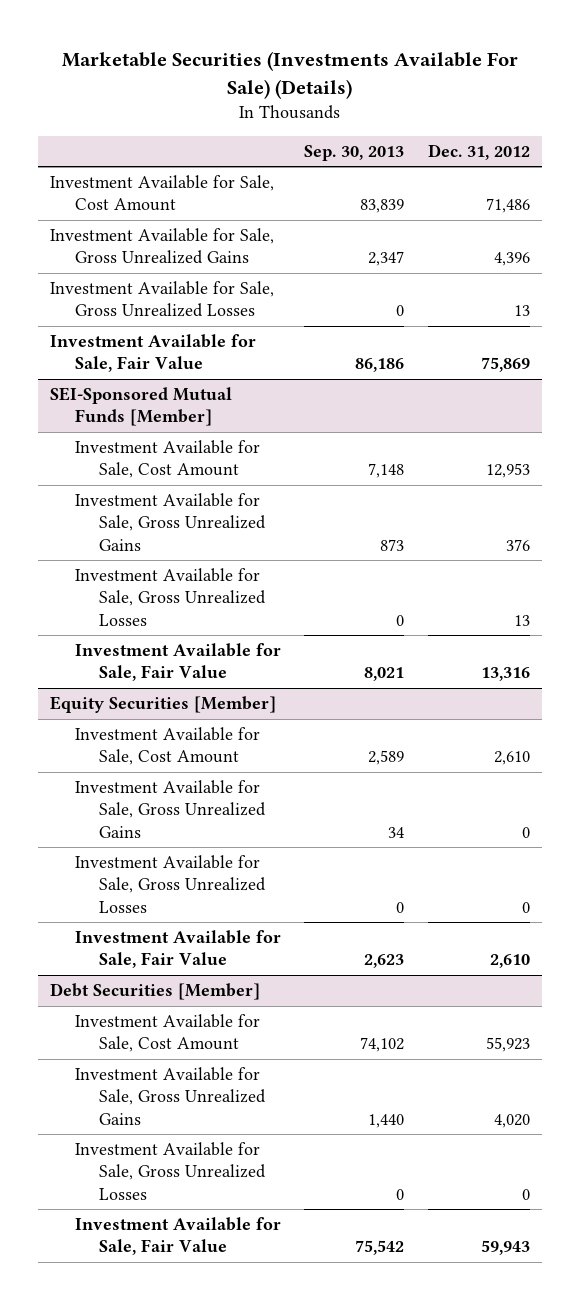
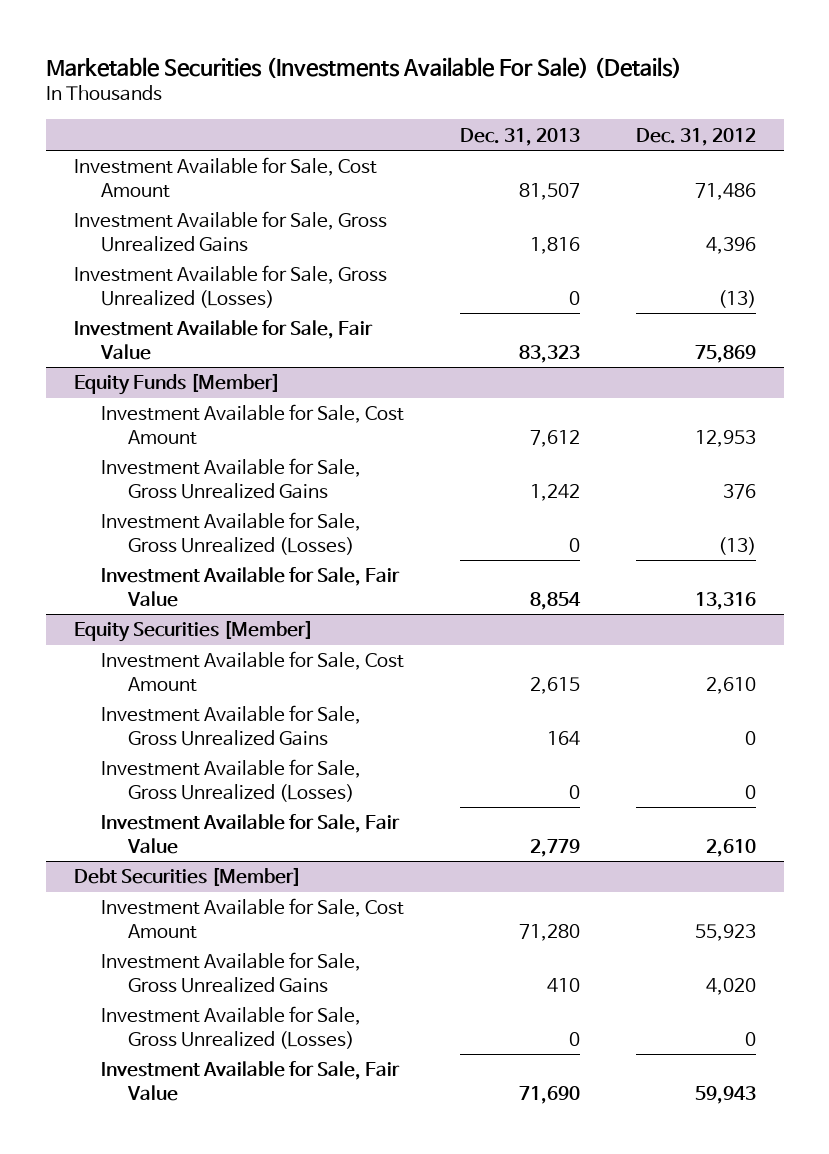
[304,144,405,161] Sep. 30, 2013 -> none
none -> [459,127,580,146] Dec. 31, 2013
[50,281,275,318] Investment Available for Sale, Gross Unrealized Losses -> [73,265,387,308] Investment Available for Sale, Gross Unrealized (Losses)
[514,305,531,317] 13 -> [717,289,756,308] (13)
[50,387,233,427] SEI-Sponsored Mutual Funds [Member] -> none
none -> [73,373,280,396] Equity Funds [Member]
[74,568,266,626] Investment Available for Sale, Gross Unrealized Losses -> [100,512,361,555] Investment Available for Sale, Gross Unrealized (Losses)
[514,614,531,626] 13 -> [717,536,756,555] (13)
[74,855,266,913] Investment Available for Sale, Gross Unrealized Losses -> [100,759,361,802] Investment Available for Sale, Gross Unrealized (Losses)
[74,1142,266,1200] Investment Available for Sale, Gross Unrealized Losses -> [100,1006,361,1049] Investment Available for Sale, Gross Unrealized (Losses)

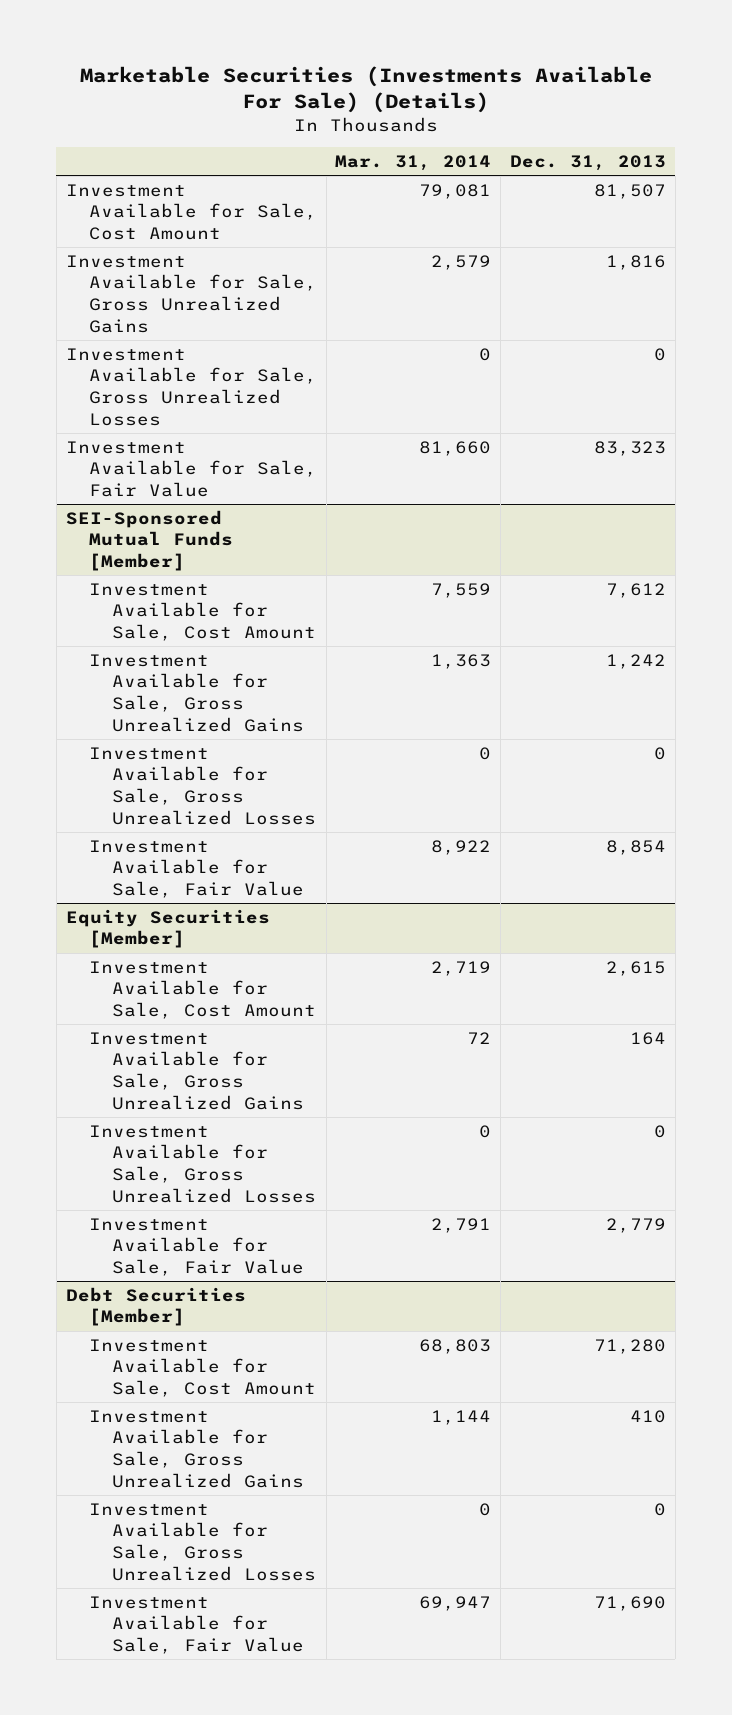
[635,127,756,146] Dec. 31, 2012 -> none
none -> [335,155,492,172] Mar. 31, 2014
[73,265,387,308] Investment Available for Sale, Gross Unrealized (Losses) -> [65,347,317,426] Investment Available for Sale, Gross Unrealized Losses
[73,373,280,396] Equity Funds [Member] -> none
none -> [65,509,233,572] SEI-Sponsored Mutual Funds [Member]
[100,512,361,555] Investment Available for Sale, Gross Unrealized (Losses) -> [88,746,317,825] Investment Available for Sale, Gross Unrealized Losses
[100,759,361,802] Investment Available for Sale, Gross Unrealized (Losses) -> [88,1124,317,1203] Investment Available for Sale, Gross Unrealized Losses
[100,1006,361,1049] Investment Available for Sale, Gross Unrealized (Losses) -> [88,1502,317,1581] Investment Available for Sale, Gross Unrealized Losses

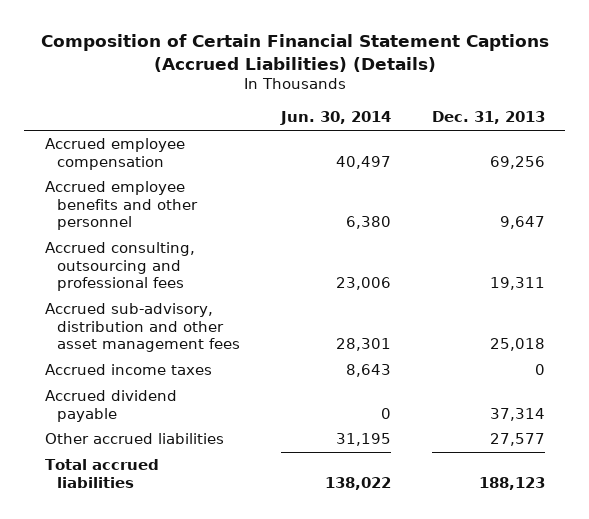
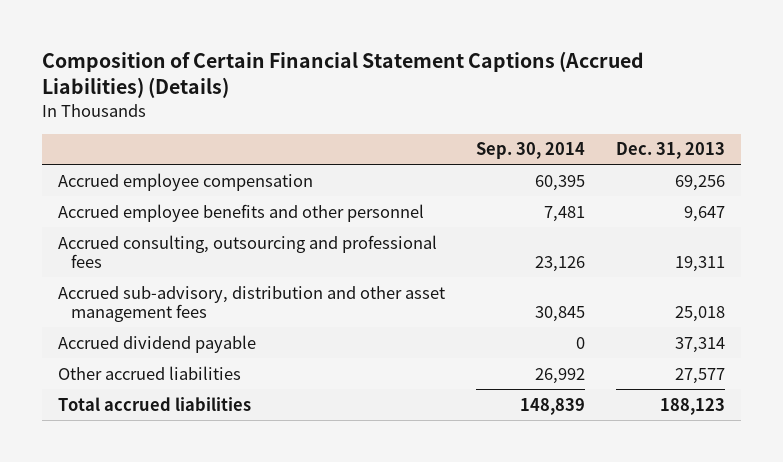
[279,111,391,126] Jun. 30, 2014 -> none
none -> [476,142,586,160] Sep. 30, 2014
[44,364,212,376] Accrued income taxes -> none

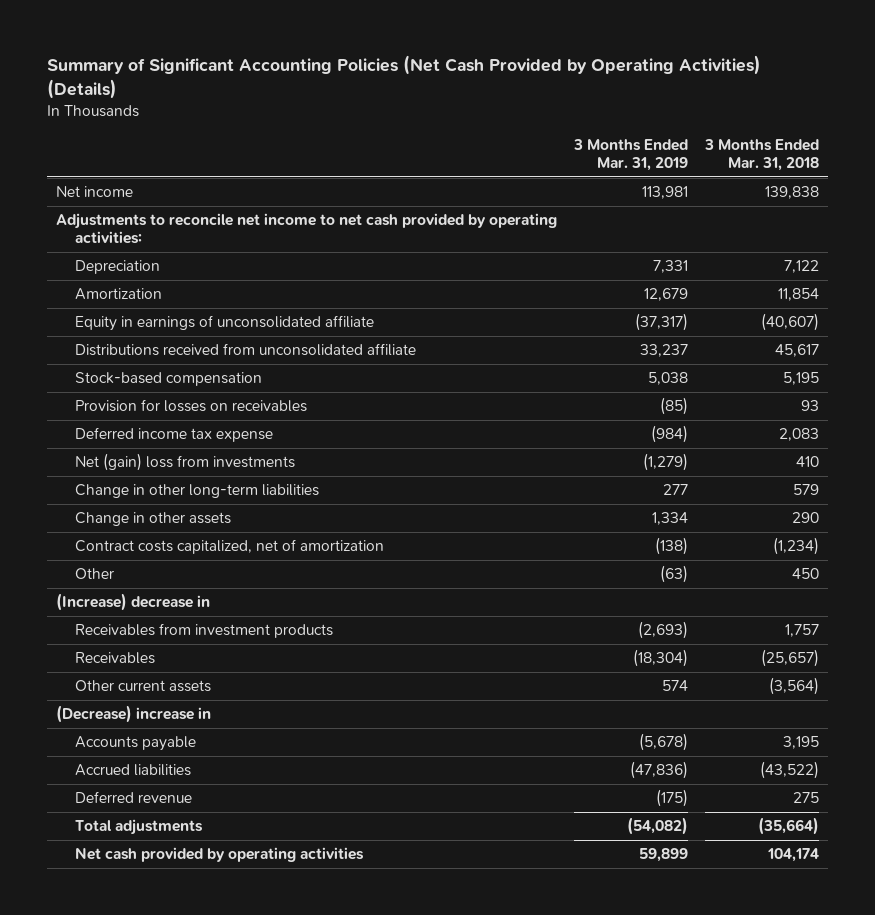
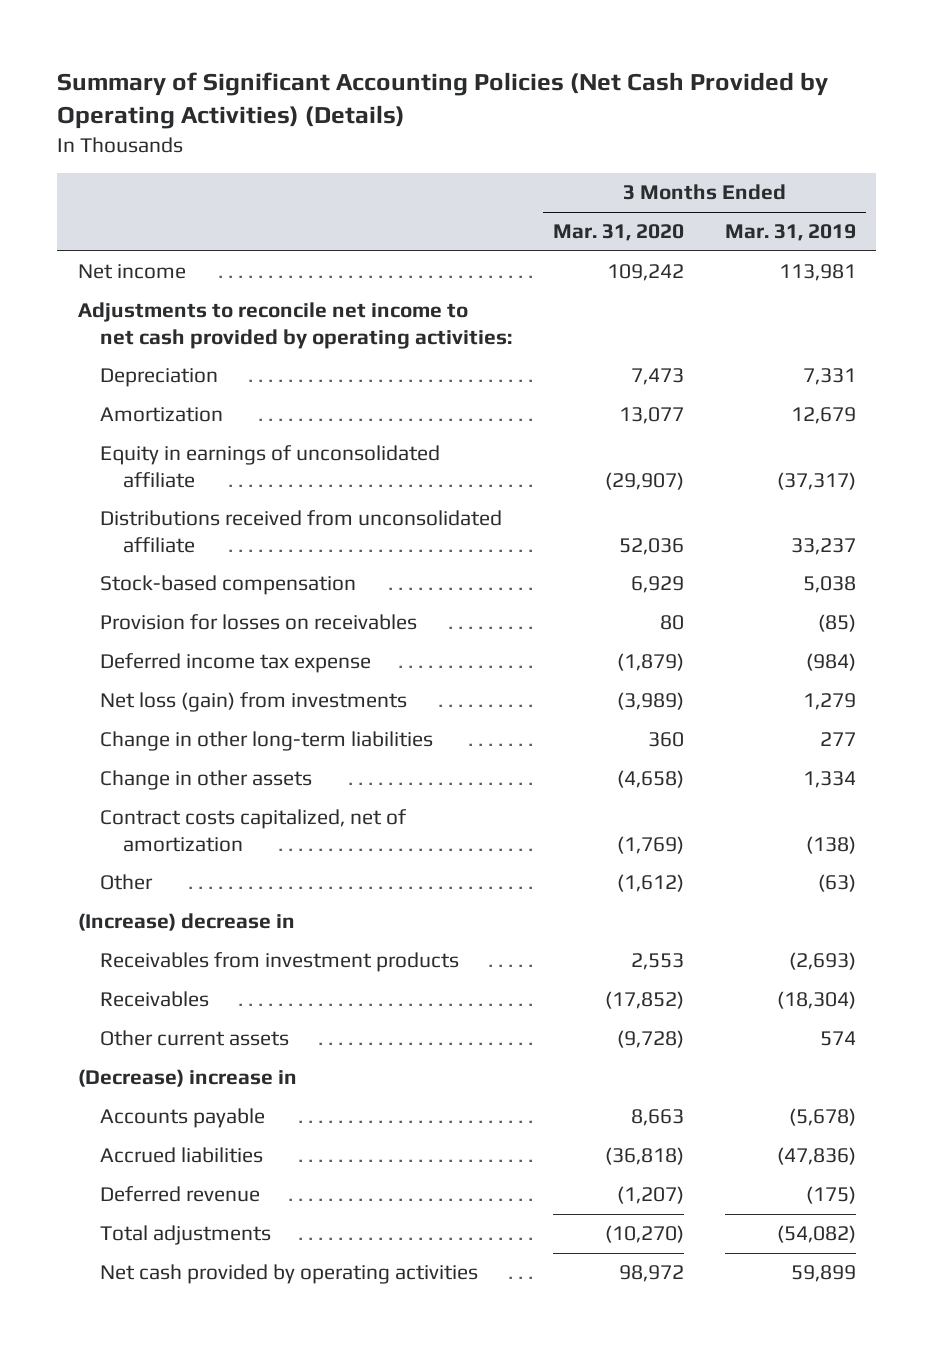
[704,138,820,172] 3 Months Ended Mar. 31, 2018 -> none
none -> [553,224,685,242] Mar. 31, 2020
[75,453,296,472] Net (gain) loss from investments -> [100,692,408,713] Net loss (gain) from investments
[642,453,688,472] (1,279) -> [802,693,856,711] 1,279

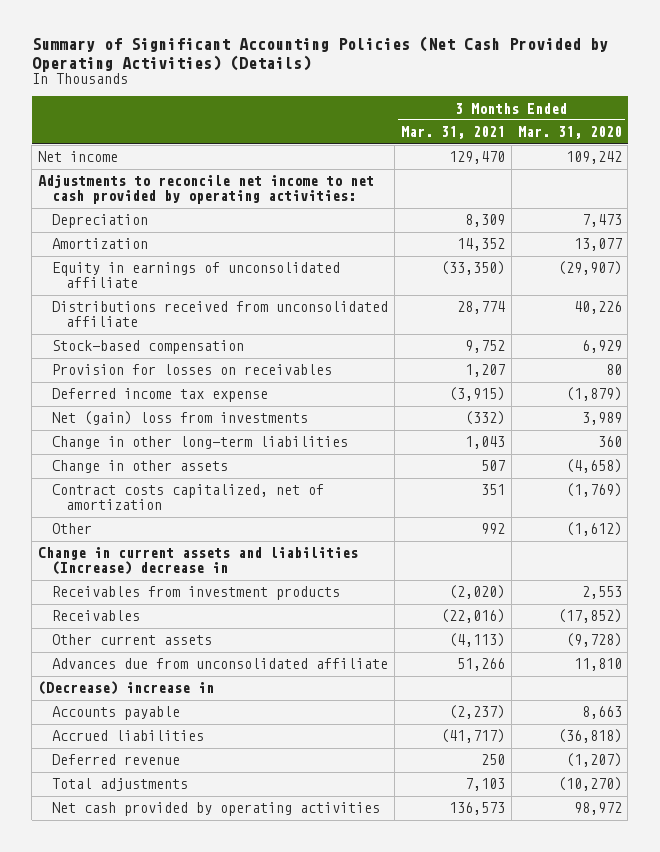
[724,224,856,242] Mar. 31, 2019 -> none
none -> [400,126,505,140] Mar. 31, 2021
[619,537,685,555] 52,036 -> [573,301,622,315] 40,226
[100,692,408,713] Net loss (gain) from investments -> [52,411,309,426] Net (gain) loss from investments
[617,692,685,711] (3,989) -> [581,412,622,426] 3,989
[77,913,295,932] (Increase) decrease in -> [38,547,359,576] Change in current assets and liabilities (Increase) decrease in
none -> [52,658,389,670] Advances due from unconsolidated affiliate

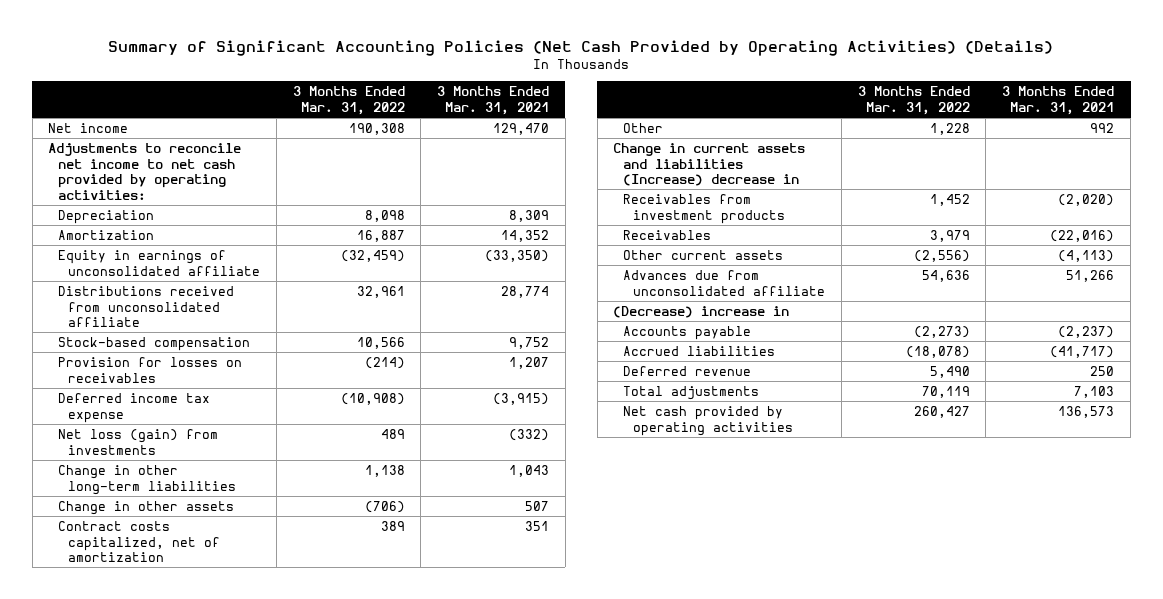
[517,126,622,140] Mar. 31, 2020 -> none
none -> [292,86,405,116] 3 Months Ended Mar. 31, 2022
[52,411,309,426] Net (gain) loss from investments -> [58,428,219,455] Net loss (gain) from investments

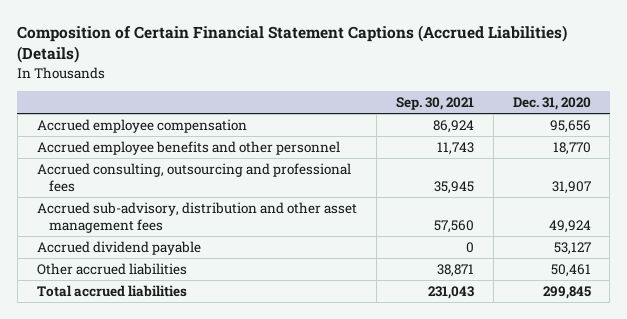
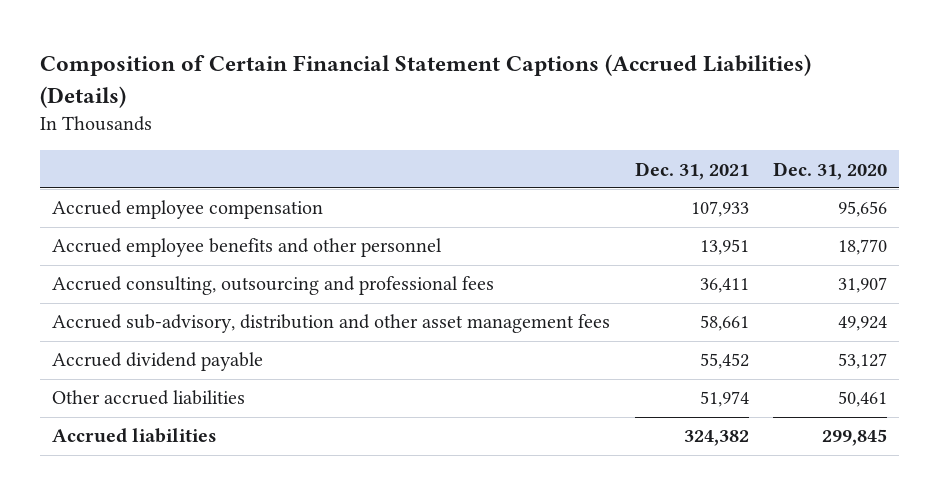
[395,97,474,111] Sep. 30, 2021 -> none
none -> [634,161,749,180] Dec. 31, 2021
[36,284,187,297] Total accrued liabilities -> [52,428,218,444] Accrued liabilities

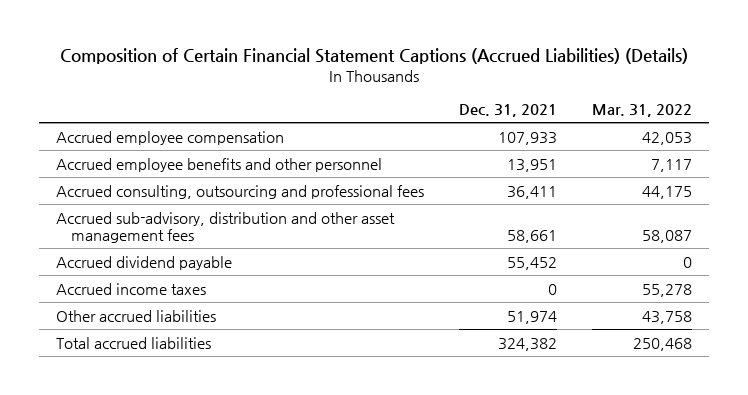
[773,161,888,180] Dec. 31, 2020 -> none
none -> [591,103,692,117] Mar. 31, 2022
none -> [56,282,207,295] Accrued income taxes
[52,428,218,444] Accrued liabilities -> [56,336,212,349] Total accrued liabilities

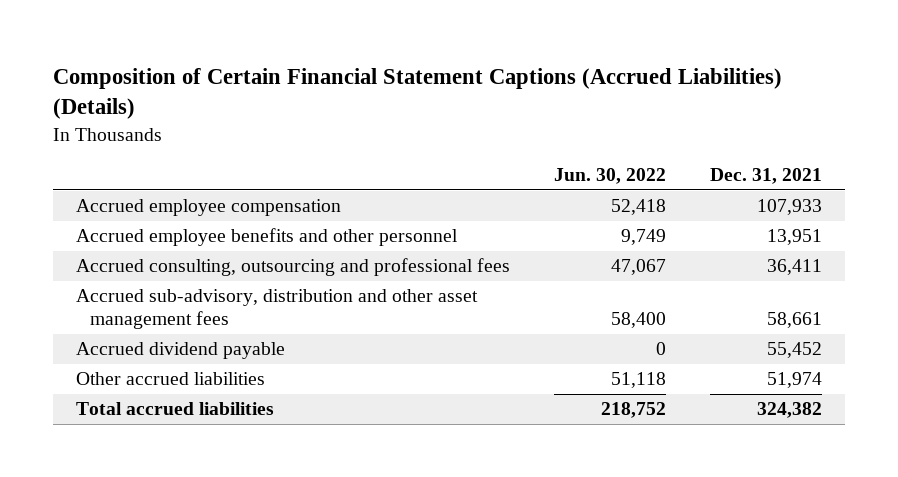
[591,103,692,117] Mar. 31, 2022 -> none
none -> [554,168,667,185] Jun. 30, 2022
[56,282,207,295] Accrued income taxes -> none

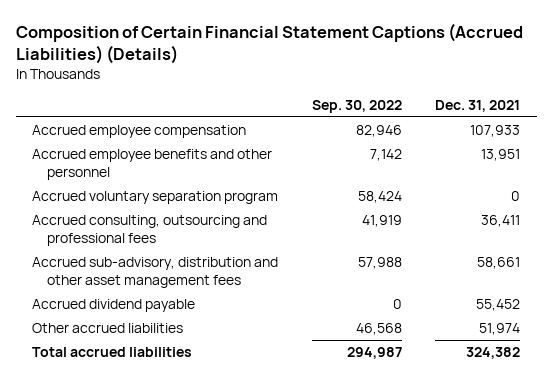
[554,168,667,185] Jun. 30, 2022 -> none
none -> [311,100,402,114] Sep. 30, 2022
none -> [32,191,279,205] Accrued voluntary separation program

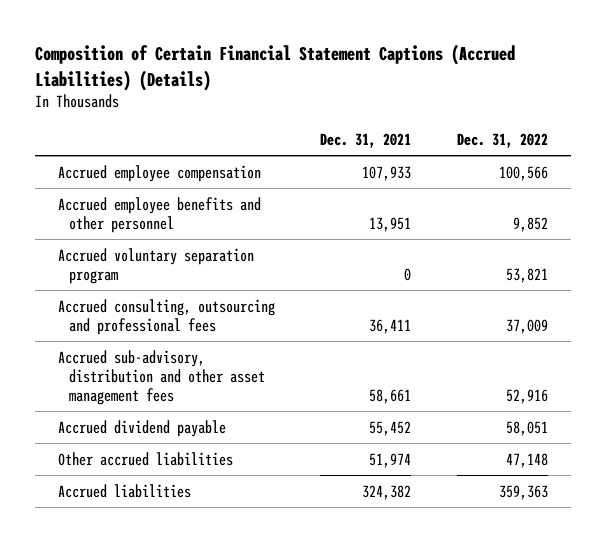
[311,100,402,114] Sep. 30, 2022 -> none
none -> [456,133,548,149] Dec. 31, 2022
[32,347,193,358] Total accrued liabilities -> [57,483,191,498] Accrued liabilities

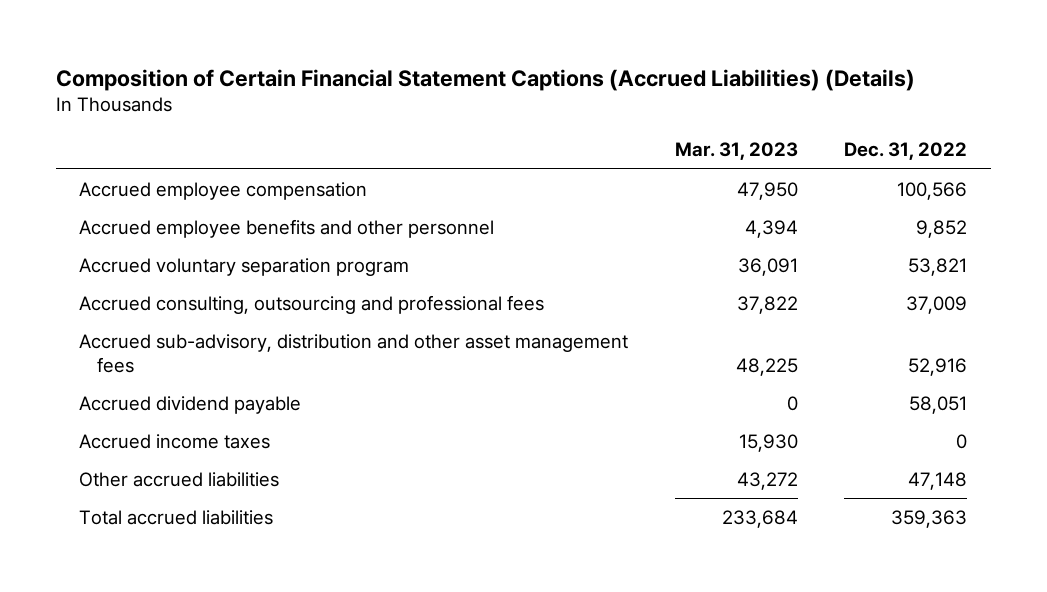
[320,133,412,149] Dec. 31, 2021 -> none
none -> [674,142,798,161] Mar. 31, 2023
none -> [79,433,271,449] Accrued income taxes
[57,483,191,498] Accrued liabilities -> [79,509,274,525] Total accrued liabilities

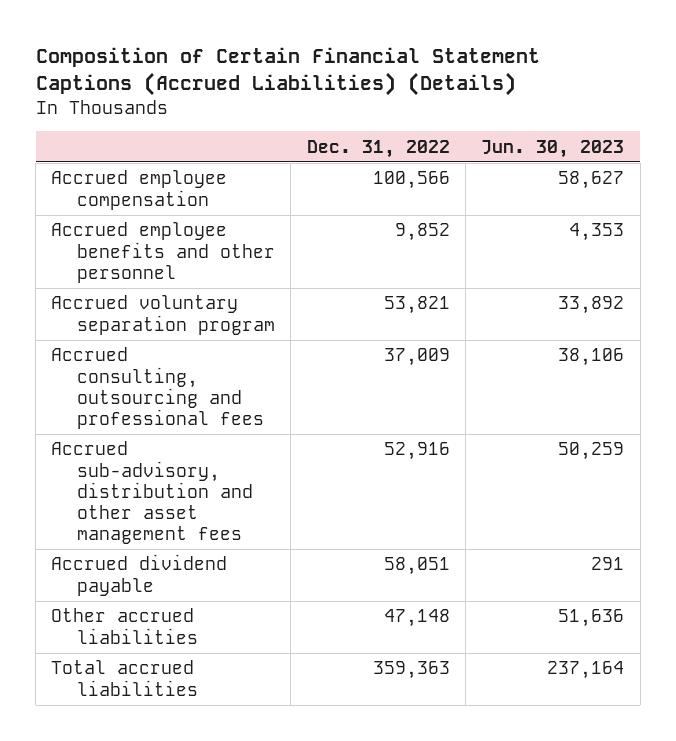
[674,142,798,161] Mar. 31, 2023 -> none
none -> [481,139,625,158] Jun. 30, 2023
[79,433,271,449] Accrued income taxes -> none

